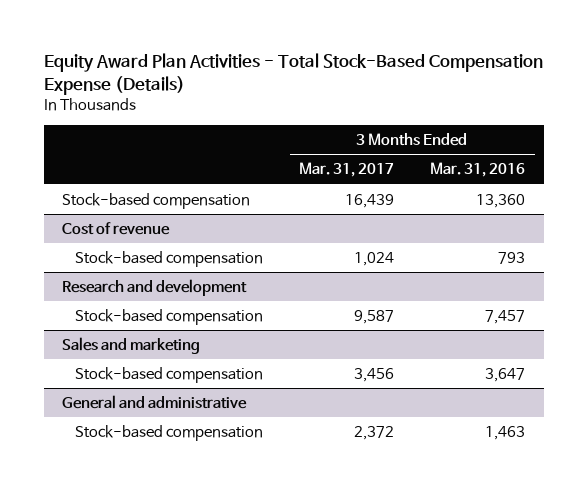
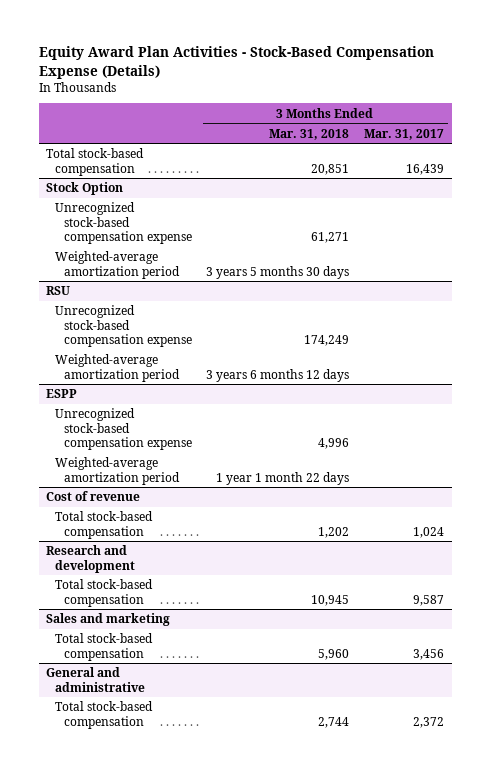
[44,53,544,95] Equity Award Plan Activities - Total Stock-Based Compensation Expense (Details) -> [38,46,434,79] Equity Award Plan Activities - Stock-Based Compensation Expense (Details)
[430,162,526,178] Mar. 31, 2016 -> none
none -> [269,128,350,140] Mar. 31, 2018
[62,193,251,210] Stock-based compensation -> [46,148,145,176] Total stock-based compensation
none -> [46,182,124,196] Stock Option
none -> [54,202,192,244] Unrecognized stock-based compensation expense
none -> [54,251,180,279] Weighted-average amortization period
none -> [46,286,71,296] RSU
none -> [54,305,192,347] Unrecognized stock-based compensation expense
none -> [54,354,180,382] Weighted-average amortization period
none -> [46,389,78,399] ESPP
none -> [54,408,192,450] Unrecognized stock-based compensation expense
none -> [54,457,180,485] Weighted-average amortization period
[74,251,263,268] Stock-based compensation -> [54,511,153,539] Total stock-based compensation
[74,309,263,326] Stock-based compensation -> [54,579,153,607] Total stock-based compensation
[74,367,263,384] Stock-based compensation -> [54,633,153,661] Total stock-based compensation
[74,425,263,442] Stock-based compensation -> [54,701,153,729] Total stock-based compensation

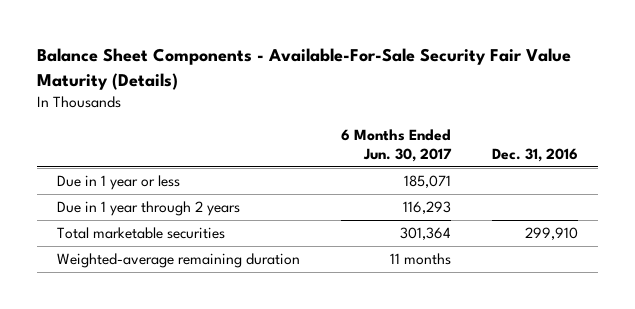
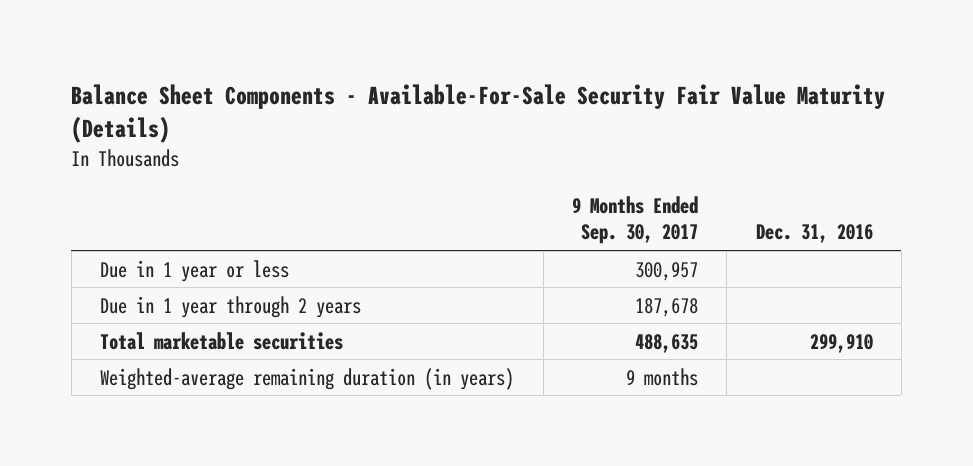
[341,129,453,162] 6 Months Ended Jun. 30, 2017 -> none
none -> [571,195,698,245] 9 Months Ended Sep. 30, 2017
[57,253,301,269] Weighted-average remaining duration -> [100,367,515,390] Weighted-average remaining duration (in years)

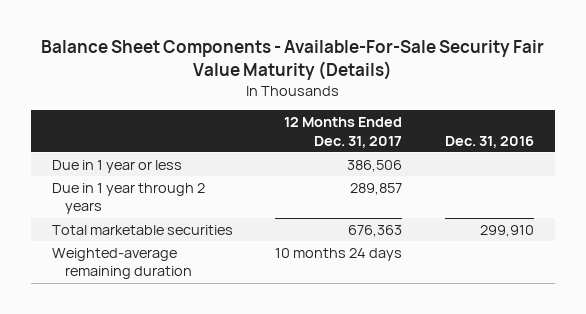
[571,195,698,245] 9 Months Ended Sep. 30, 2017 -> none
none -> [284,117,403,148] 12 Months Ended Dec. 31, 2017
[100,367,515,390] Weighted-average remaining duration (in years) -> [51,247,193,280] Weighted-average remaining duration

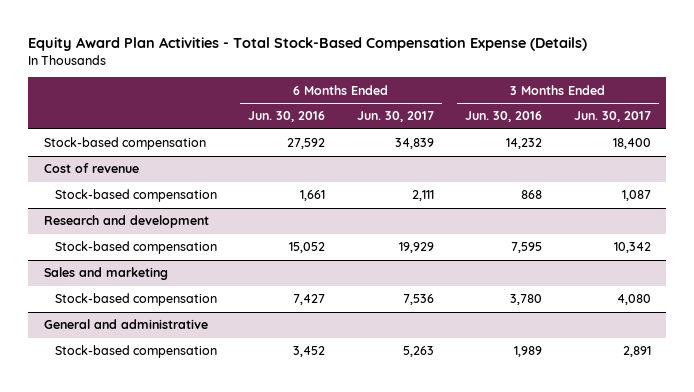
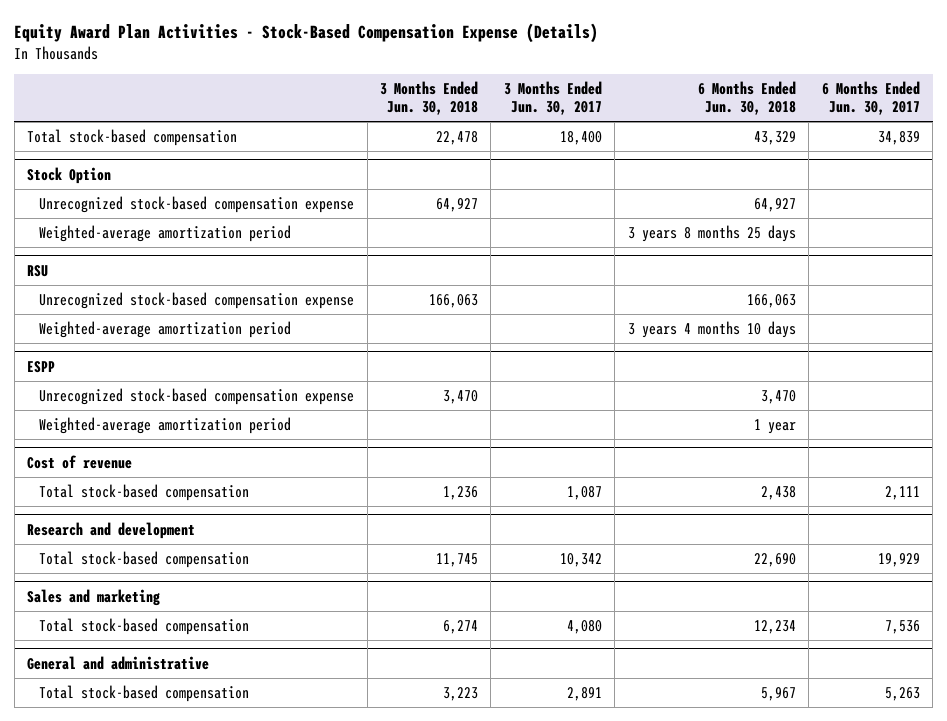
[27,36,587,51] Equity Award Plan Activities - Total Stock-Based Compensation Expense (Details) -> [14,23,599,44] Equity Award Plan Activities - Stock-Based Compensation Expense (Details)
[248,111,326,123] Jun. 30, 2016 -> none
[465,111,543,123] Jun. 30, 2016 -> none
none -> [379,81,478,116] 3 Months Ended Jun. 30, 2018
none -> [697,81,796,116] 6 Months Ended Jun. 30, 2018
[43,137,206,151] Stock-based compensation -> [27,128,238,146] Total stock-based compensation
none -> [27,166,112,184] Stock Option
none -> [39,195,355,213] Unrecognized stock-based compensation expense
none -> [39,224,292,242] Weighted-average amortization period
none -> [27,264,49,277] RSU
none -> [39,291,355,309] Unrecognized stock-based compensation expense
none -> [39,320,292,338] Weighted-average amortization period
none -> [27,360,56,373] ESPP
none -> [39,387,355,405] Unrecognized stock-based compensation expense
none -> [39,416,292,434] Weighted-average amortization period
[54,189,217,203] Stock-based compensation -> [39,483,250,501] Total stock-based compensation
[54,241,217,255] Stock-based compensation -> [39,550,250,568] Total stock-based compensation
[54,293,217,307] Stock-based compensation -> [39,617,250,635] Total stock-based compensation
[54,345,217,359] Stock-based compensation -> [39,684,250,702] Total stock-based compensation

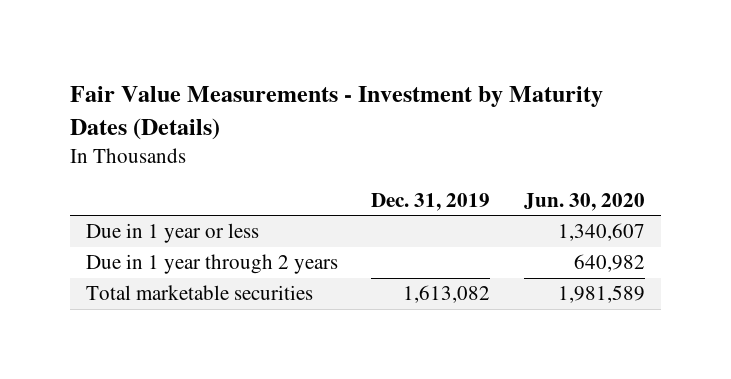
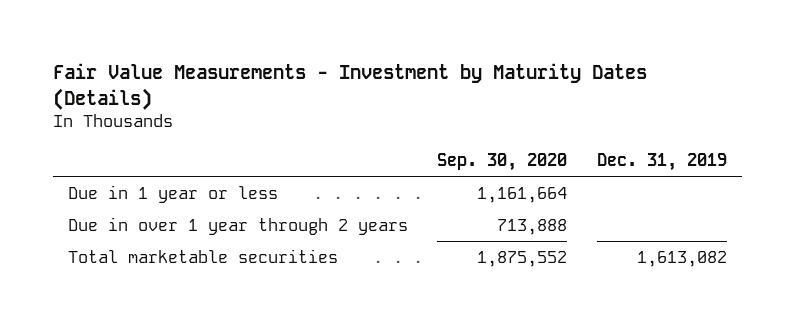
[523,192,645,211] Jun. 30, 2020 -> none
none -> [437,153,568,172] Sep. 30, 2020
[86,254,339,275] Due in 1 year through 2 years -> [67,217,408,236] Due in over 1 year through 2 years

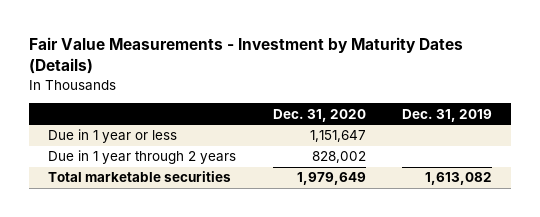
[437,153,568,172] Sep. 30, 2020 -> none
none -> [272,108,366,122] Dec. 31, 2020
[67,217,408,236] Due in over 1 year through 2 years -> [47,150,236,165] Due in 1 year through 2 years

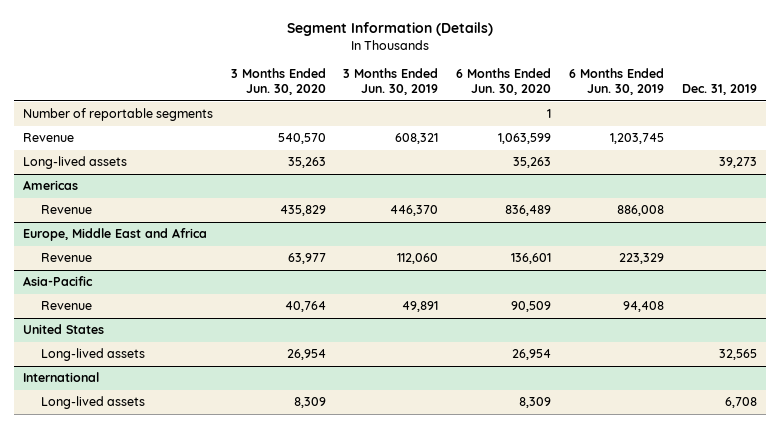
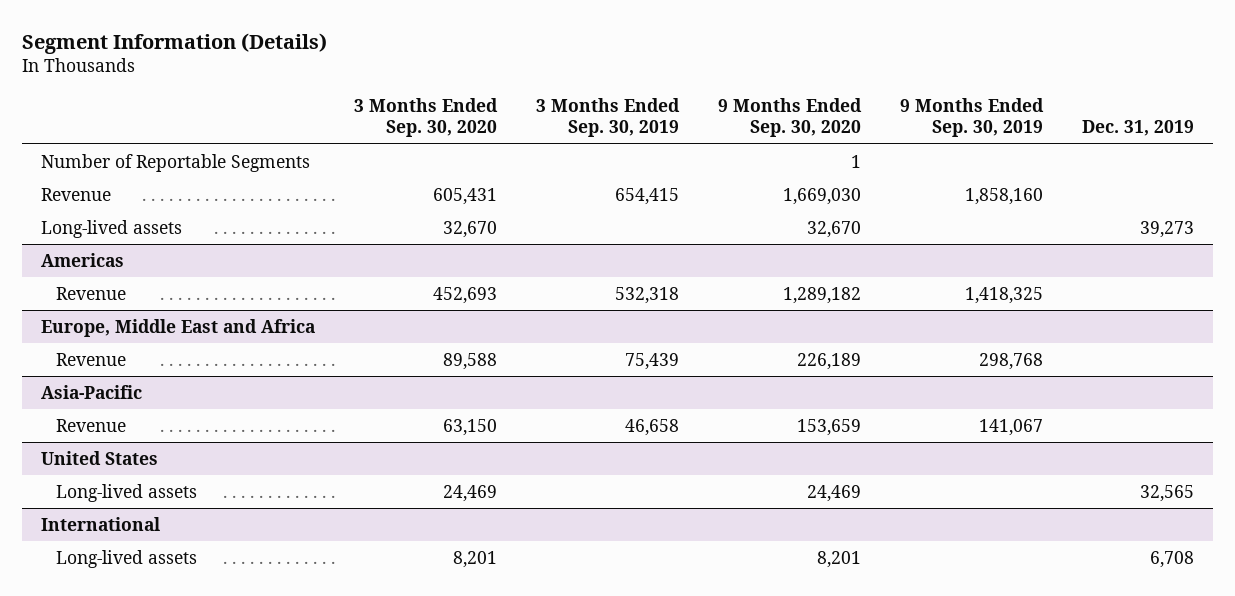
[230,68,326,96] 3 Months Ended Jun. 30, 2020 -> none
[343,68,439,96] 3 Months Ended Jun. 30, 2019 -> none
[456,68,552,96] 6 Months Ended Jun. 30, 2020 -> none
[569,68,665,96] 6 Months Ended Jun. 30, 2019 -> none
none -> [354,97,499,138] 3 Months Ended Sep. 30, 2020
none -> [536,97,681,138] 3 Months Ended Sep. 30, 2019
none -> [717,97,862,138] 9 Months Ended Sep. 30, 2020
none -> [899,97,1044,138] 9 Months Ended Sep. 30, 2019
[22,108,213,122] Number of reportable segments -> [41,153,311,172] Number of Reportable Segments

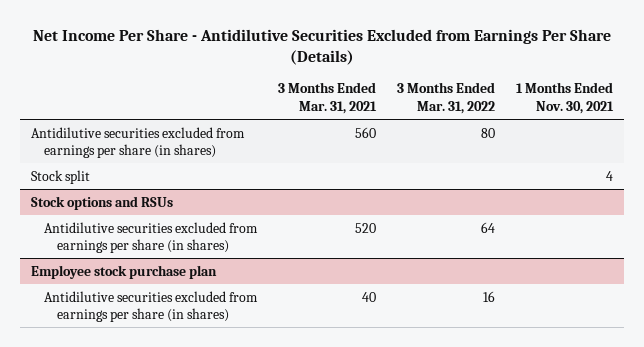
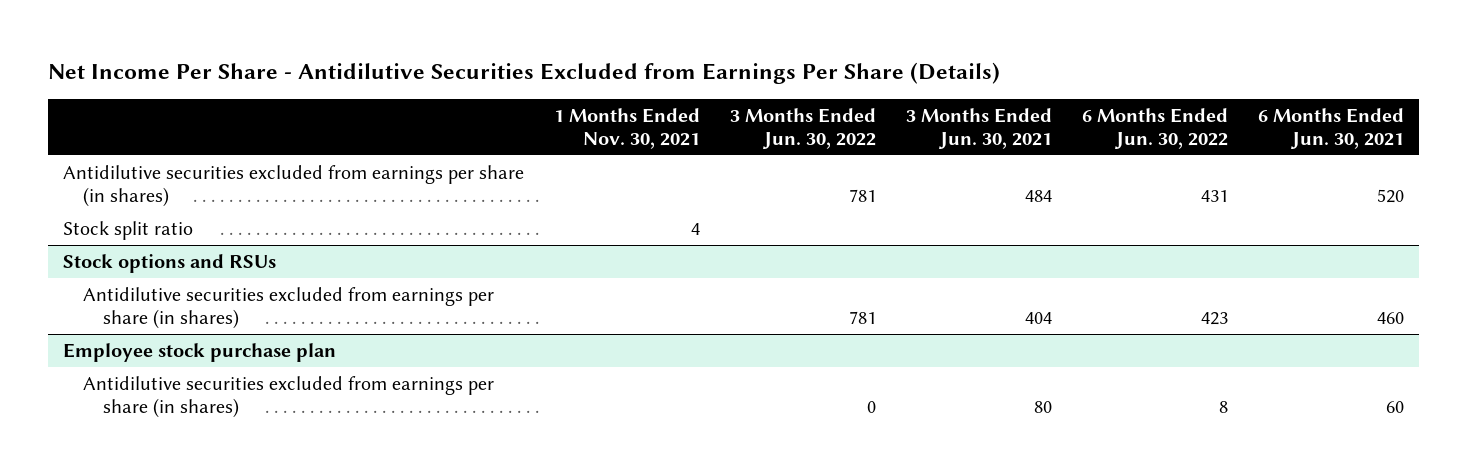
[277,82,377,114] 3 Months Ended Mar. 31, 2021 -> none
[397,82,496,114] 3 Months Ended Mar. 31, 2022 -> none
none -> [730,107,877,149] 3 Months Ended Jun. 30, 2022
none -> [906,107,1053,149] 3 Months Ended Jun. 30, 2021
none -> [1082,107,1229,149] 6 Months Ended Jun. 30, 2022
none -> [1258,107,1405,149] 6 Months Ended Jun. 30, 2021
[30,169,90,184] Stock split -> [63,220,194,240] Stock split ratio

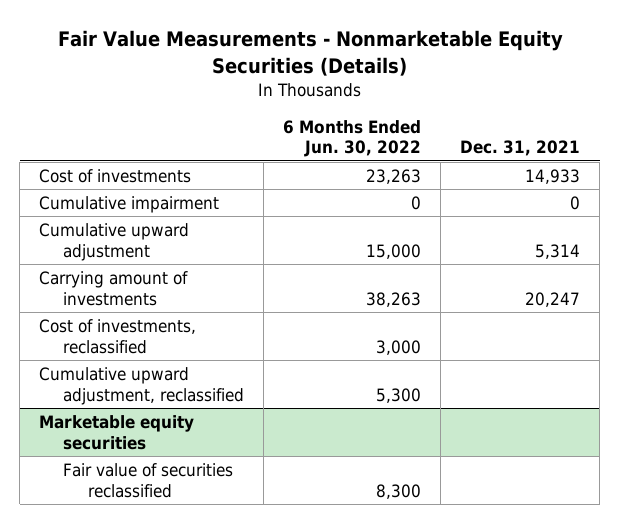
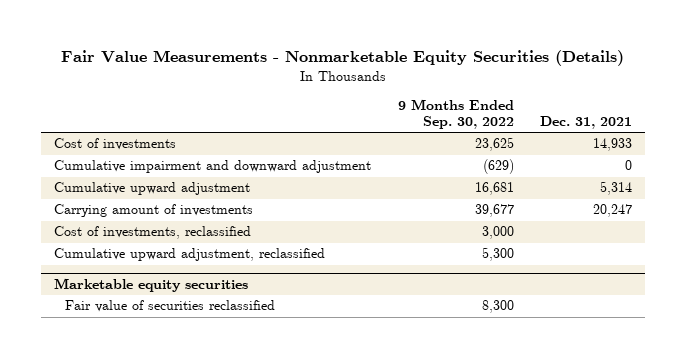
[283,119,422,158] 6 Months Ended Jun. 30, 2022 -> none
none -> [397,98,514,130] 9 Months Ended Sep. 30, 2022
[39,195,220,213] Cumulative impairment -> none
none -> [54,160,372,174] Cumulative impairment and downward adjustment

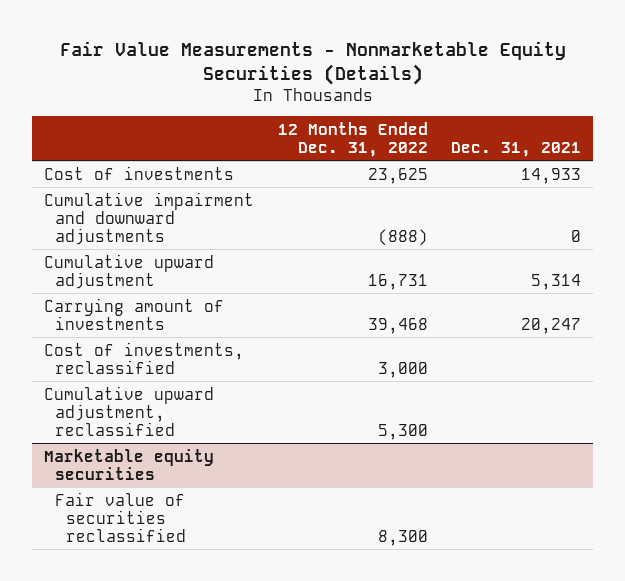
[397,98,514,130] 9 Months Ended Sep. 30, 2022 -> none
none -> [277,121,428,157] 12 Months Ended Dec. 31, 2022
[54,160,372,174] Cumulative impairment and downward adjustment -> [43,191,254,245] Cumulative impairment and downward adjustments

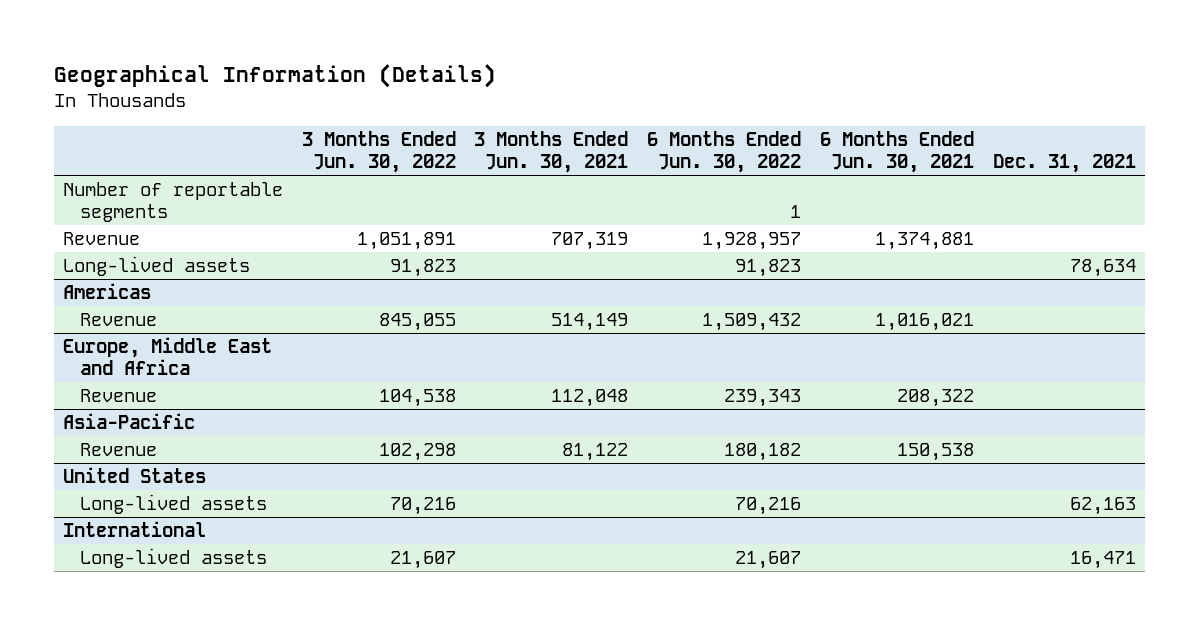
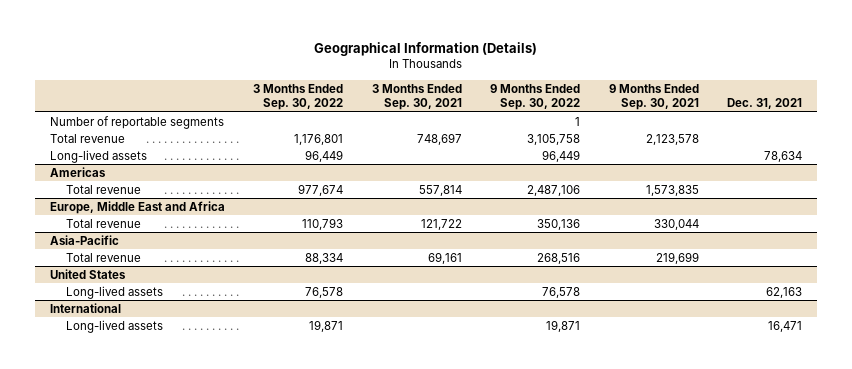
[301,130,456,173] 3 Months Ended Jun. 30, 2022 -> none
[474,130,629,173] 3 Months Ended Jun. 30, 2021 -> none
[647,130,802,173] 6 Months Ended Jun. 30, 2022 -> none
[819,130,974,173] 6 Months Ended Jun. 30, 2021 -> none
none -> [253,83,344,111] 3 Months Ended Sep. 30, 2022
none -> [371,83,462,111] 3 Months Ended Sep. 30, 2021
none -> [490,83,581,111] 9 Months Ended Sep. 30, 2022
none -> [608,83,699,111] 9 Months Ended Sep. 30, 2021
[63,232,141,246] Revenue -> [49,133,125,143] Total revenue
[80,313,158,327] Revenue -> [65,184,141,194] Total revenue
[80,389,158,403] Revenue -> [65,218,141,228] Total revenue
[80,443,158,457] Revenue -> [65,252,141,262] Total revenue

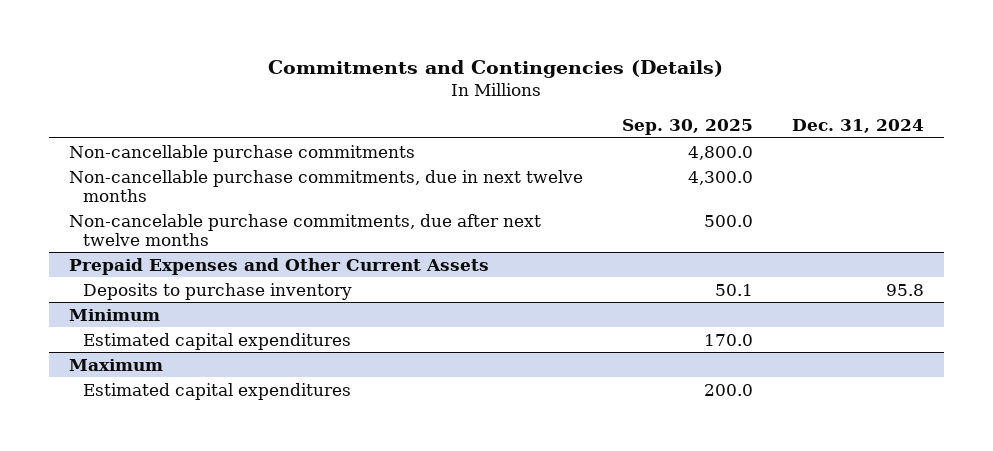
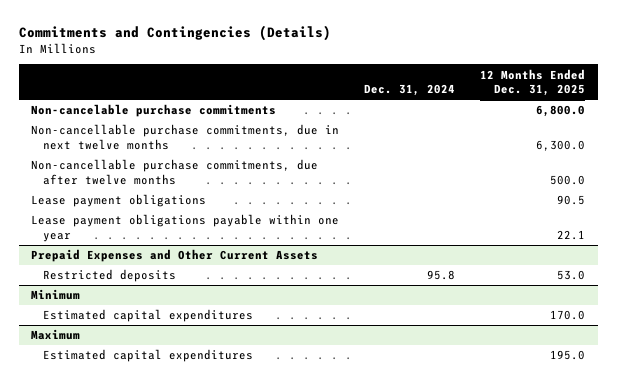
[621,119,753,136] Sep. 30, 2025 -> none
none -> [480,68,586,97] 12 Months Ended Dec. 31, 2025
[68,144,415,162] Non-cancellable purchase commitments -> [31,104,277,118] Non-cancelable purchase commitments
[68,213,541,246] Non-cancelable purchase commitments, due after next twelve months -> [31,159,319,185] Non-cancellable purchase commitments, due after twelve months
none -> [31,194,207,208] Lease payment obligations
none -> [31,214,340,242] Lease payment obligations payable within one year
[82,282,352,300] Deposits to purchase inventory -> [43,269,177,283] Restricted deposits

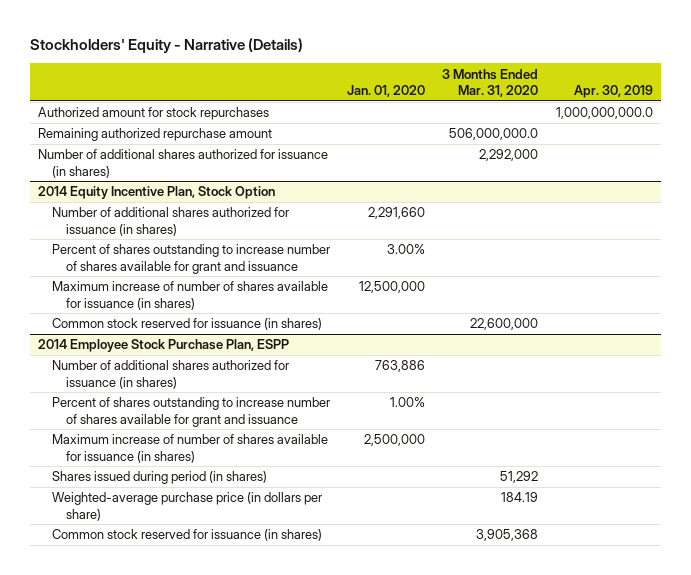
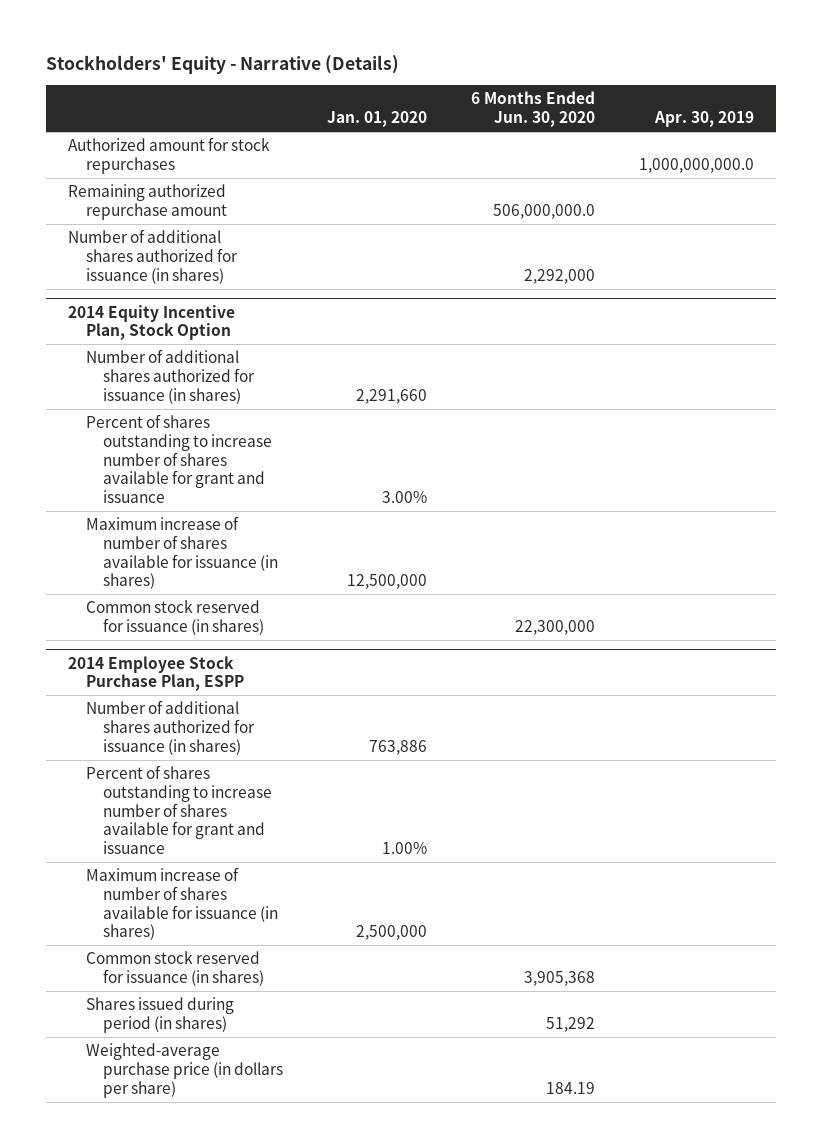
[442,68,539,98] 3 Months Ended Mar. 31, 2020 -> none
none -> [471,91,596,128] 6 Months Ended Jun. 30, 2020
[52,529,323,542] Common stock reserved for issuance (in shares) -> [85,951,265,986] Common stock reserved for issuance (in shares)

